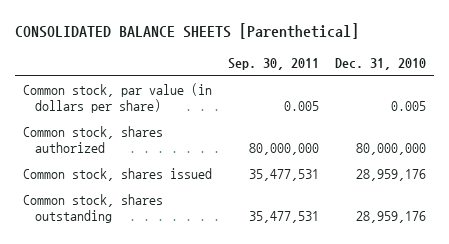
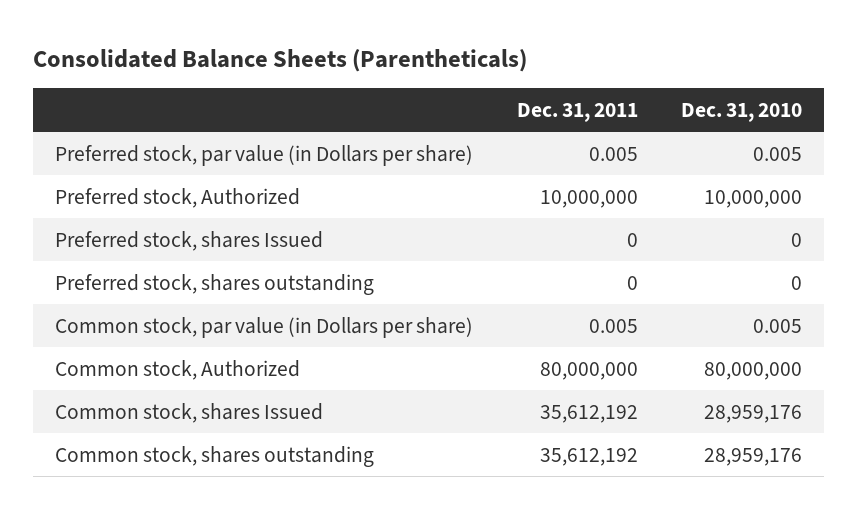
[14,22,359,39] CONSOLIDATED BALANCE SHEETS [Parenthetical] -> [33,48,528,72] Consolidated Balance Sheets (Parentheticals)
[227,58,319,71] Sep. 30, 2011 -> none
none -> [516,102,638,122] Dec. 31, 2011
none -> [55,144,474,166] Preferred stock, par value (in Dollars per share)
none -> [55,187,301,208] Preferred stock, Authorized
none -> [55,230,324,251] Preferred stock, shares Issued
none -> [55,273,375,295] Preferred stock, shares outstanding
[22,83,212,114] Common stock, par value (in dollars per share) -> [55,316,474,338] Common stock, par value (in Dollars per share)
[22,126,163,154] Common stock, shares authorized -> [55,359,301,380] Common stock, Authorized
[22,168,212,182] Common stock, shares issued -> [55,402,324,423] Common stock, shares Issued

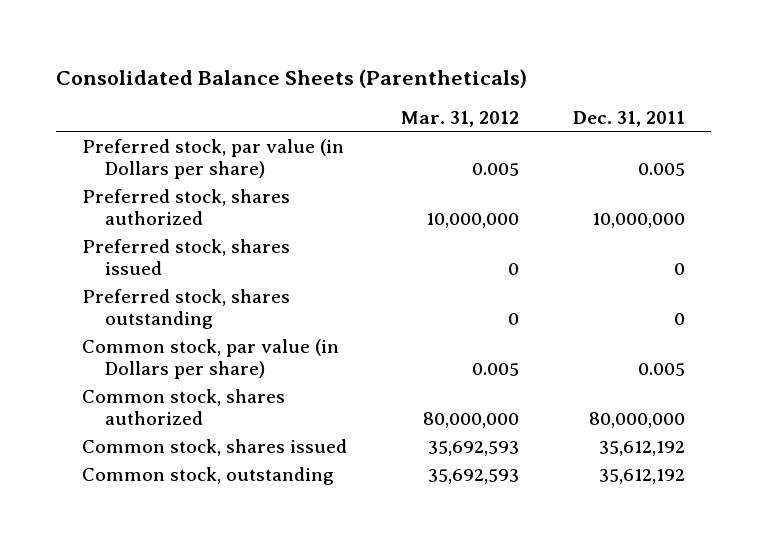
[680,102,802,122] Dec. 31, 2010 -> none
none -> [400,111,519,128] Mar. 31, 2012
[55,187,301,208] Preferred stock, Authorized -> [82,189,291,226] Preferred stock, shares authorized
[55,230,324,251] Preferred stock, shares Issued -> [82,239,291,276] Preferred stock, shares issued
[55,359,301,380] Common stock, Authorized -> [82,389,286,426] Common stock, shares authorized
[55,402,324,423] Common stock, shares Issued -> [82,439,348,457] Common stock, shares issued
[55,445,375,467] Common stock, shares outstanding -> [82,467,335,486] Common stock, outstanding

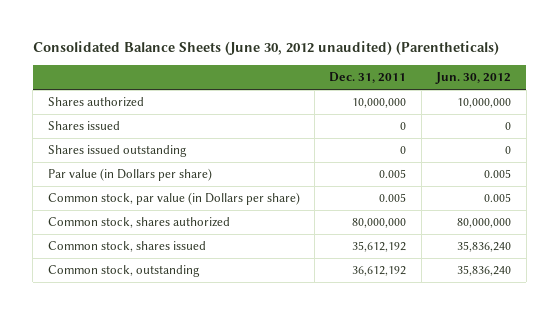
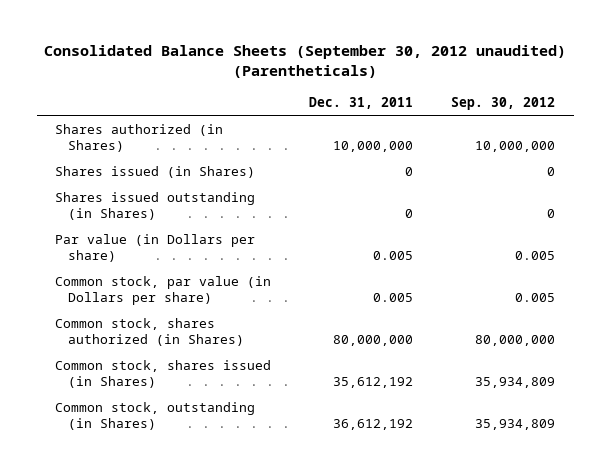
[32,41,499,56] Consolidated Balance Sheets (June 30, 2012 unaudited) (Parentheticals) -> [44,45,567,79] Consolidated Balance Sheets (September 30, 2012 unaudited) (Parentheticals)
[435,72,512,85] Jun. 30, 2012 -> none
none -> [451,96,556,110] Sep. 30, 2012
[47,97,144,108] Shares authorized -> [55,123,224,152] Shares authorized (in Shares)
[47,121,120,131] Shares issued -> [55,165,256,178] Shares issued (in Shares)
[47,145,187,158] Shares issued outstanding -> [55,191,256,220] Shares issued outstanding (in Shares)
[47,217,230,229] Common stock, shares authorized -> [55,317,245,346] Common stock, shares authorized (in Shares)
[47,241,206,253] Common stock, shares issued -> [55,359,272,388] Common stock, shares issued (in Shares)
[47,265,200,278] Common stock, outstanding -> [55,401,256,430] Common stock, outstanding (in Shares)

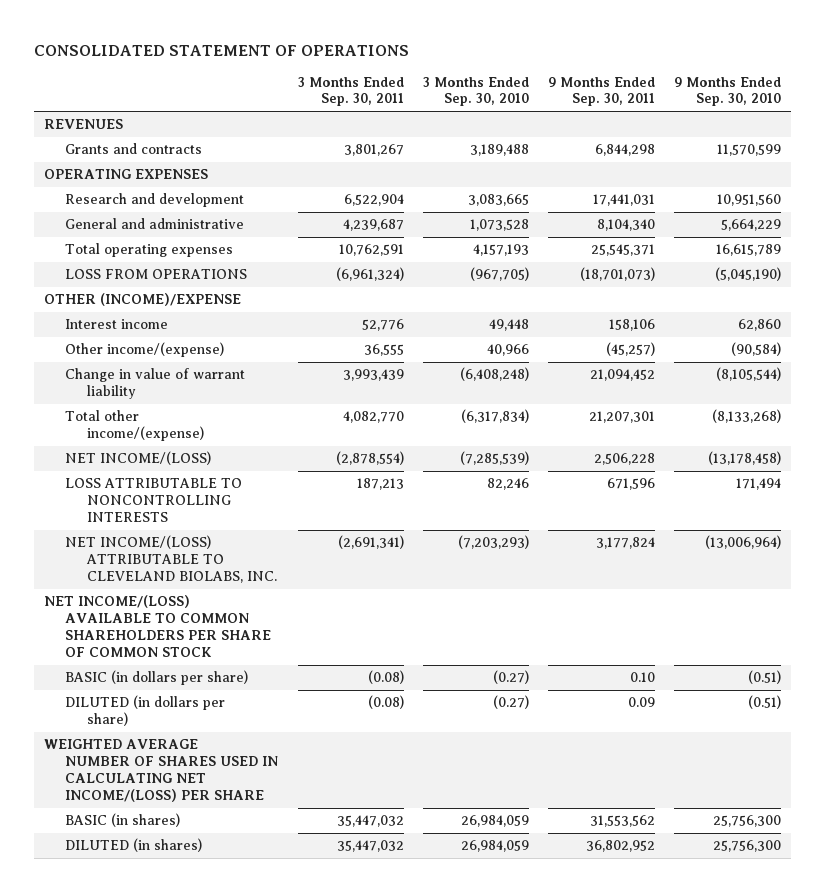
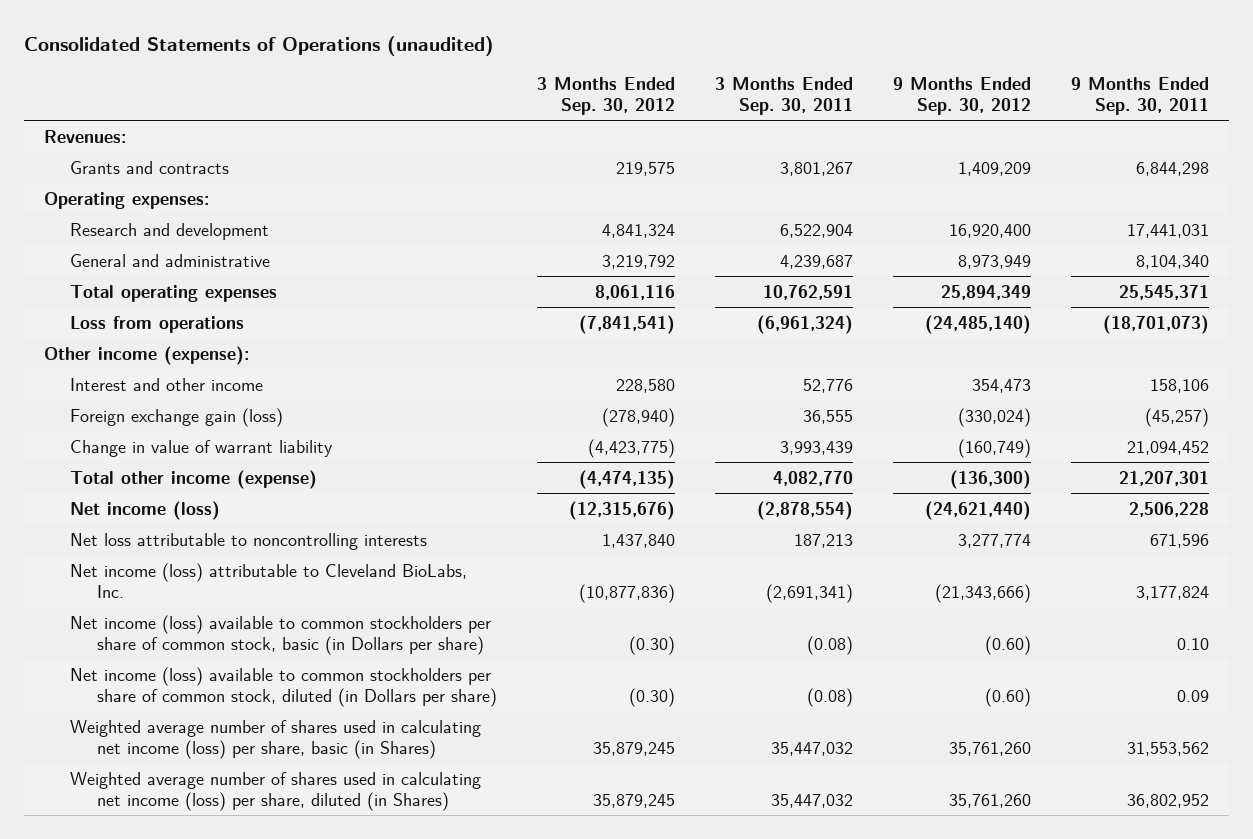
[34,44,410,56] CONSOLIDATED STATEMENT OF OPERATIONS -> [23,35,494,56] Consolidated Statements of Operations (unaudited)
[422,76,529,107] 3 Months Ended Sep. 30, 2010 -> none
[674,76,782,107] 9 Months Ended Sep. 30, 2010 -> none
none -> [536,76,675,115] 3 Months Ended Sep. 30, 2012
none -> [893,76,1032,115] 9 Months Ended Sep. 30, 2012
[43,119,123,130] REVENUES -> [43,129,126,143] Revenues:
[43,169,208,180] OPERATING EXPENSES -> [43,191,209,209] Operating expenses:
[65,269,248,280] LOSS FROM OPERATIONS -> [70,315,245,333] Loss from operations
[43,293,241,307] OTHER (INCOME)/EXPENSE -> [43,345,249,365] Other income (expense):
[65,319,169,330] Interest income -> [70,377,264,391] Interest and other income
[65,342,225,358] Other income/(expense) -> [70,407,284,427] Foreign exchange gain (loss)
[43,595,272,657] NET INCOME/(LOSS) AVAILABLE TO COMMON SHAREHOLDERS PER SHARE OF COMMON STOCK -> none
[43,739,279,802] WEIGHTED AVERAGE NUMBER OF SHARES USED IN CALCULATING NET INCOME/(LOSS) PER SHARE -> none
[65,410,204,442] Total other income/(expense) -> [70,469,318,489] Total other income (expense)
[65,451,212,466] NET INCOME/(LOSS) -> [70,500,221,520] Net income (loss)
[65,478,243,523] LOSS ATTRIBUTABLE TO NONCONTROLLING INTERESTS -> [70,532,428,550] Net loss attributable to noncontrolling interests
[65,535,277,584] NET INCOME/(LOSS) ATTRIBUTABLE TO CLEVELAND BIOLABS, INC. -> [70,562,468,598] Net income (loss) attributable to Cleveland BioLabs, Inc.
[65,670,249,686] BASIC (in dollars per share) -> [70,614,492,655] Net income (loss) available to common stockholders per share of common stock, basic (in Dollars per share)
[65,695,226,727] DILUTED (in dollars per share) -> [70,666,497,707] Net income (loss) available to common stockholders per share of common stock, diluted (in Dollars per share)
[65,813,181,828] BASIC (in shares) -> [70,719,482,759] Weighted average number of shares used in calculating net income (loss) per share, basic (in Shares)
[65,838,203,853] DILUTED (in shares) -> [70,771,482,811] Weighted average number of shares used in calculating net income (loss) per share, diluted (in Shares)

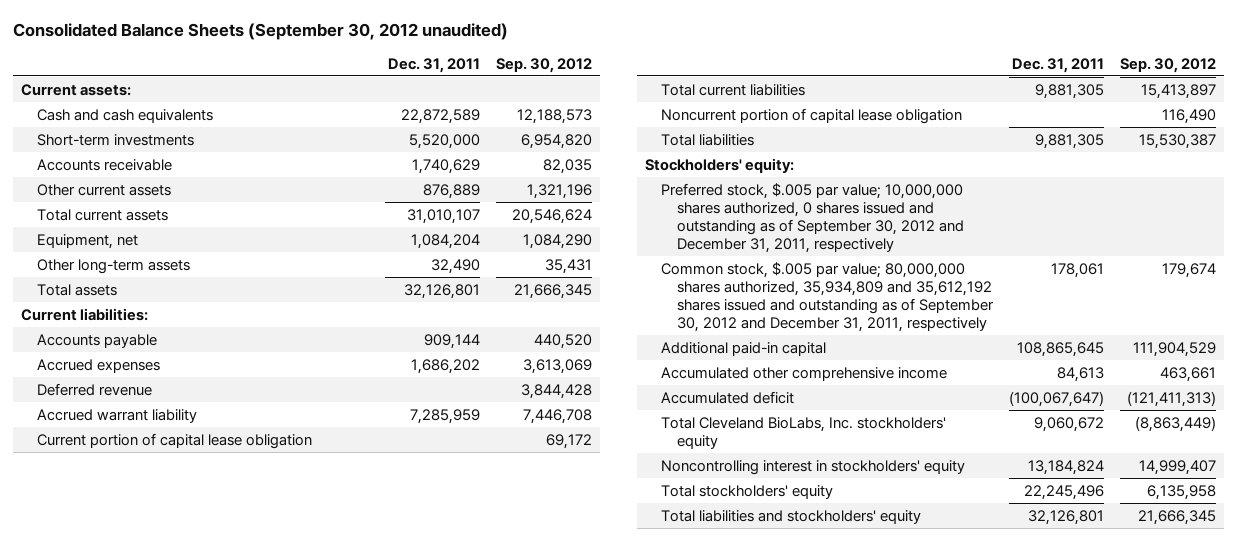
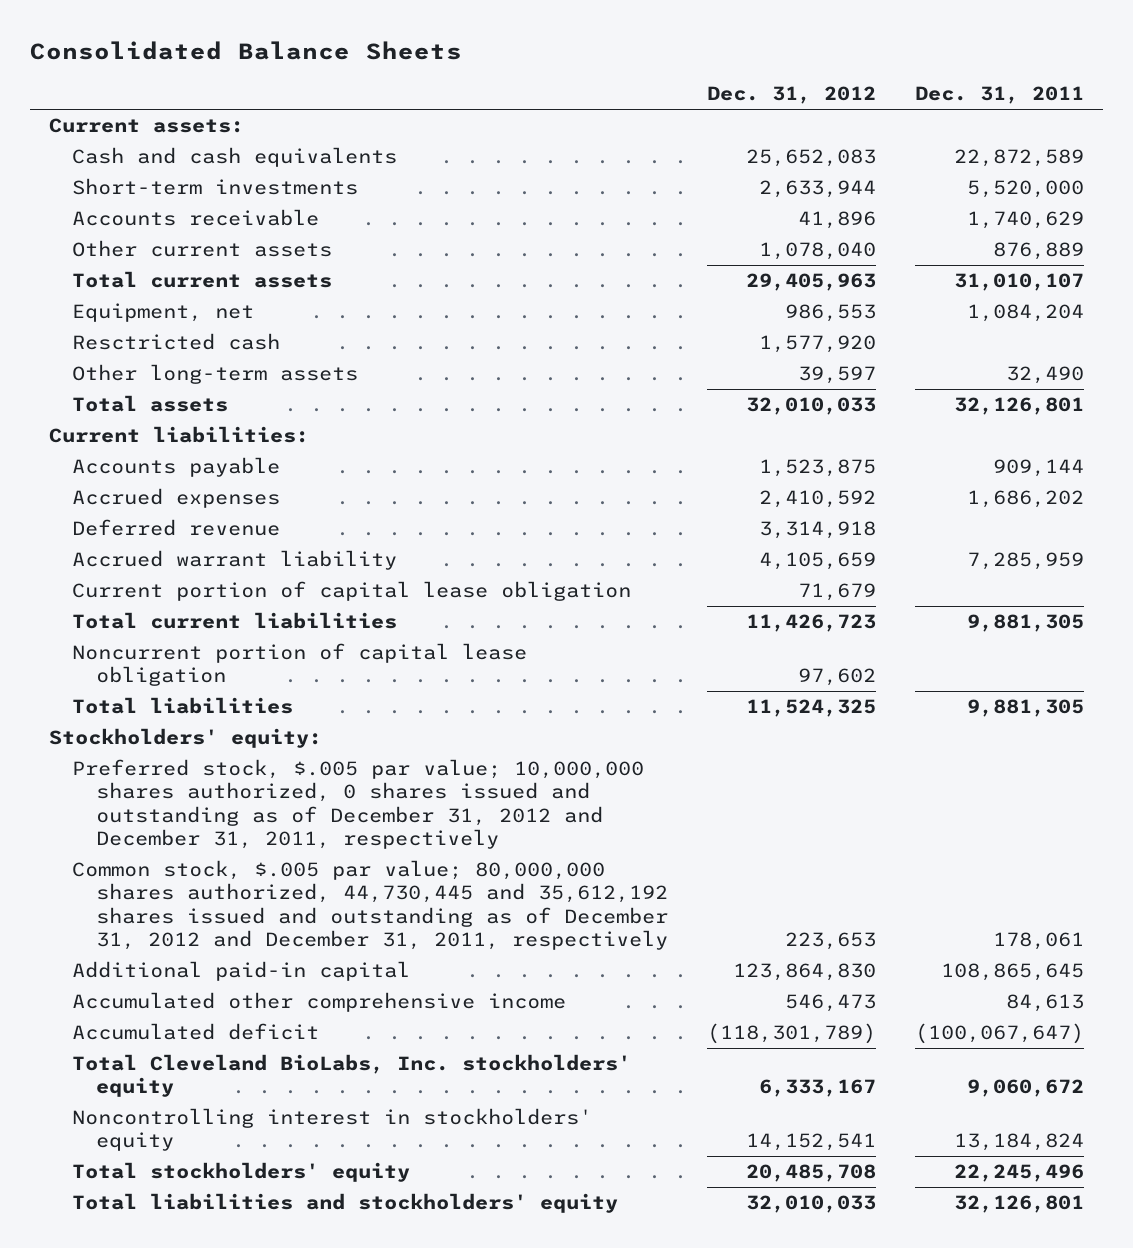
[12,23,508,41] Consolidated Balance Sheets (September 30, 2012 unaudited) -> [29,41,462,61] Consolidated Balance Sheets
[495,57,592,73] Sep. 30, 2012 -> none
none -> [706,86,876,105] Dec. 31, 2012
none -> [72,333,281,351] Resctricted cash
[660,182,964,254] Preferred stock, $.005 par value; 10,000,000 shares authorized, 0 shares issued and outstanding as of September 30, 2012 and December 31, 2011, respectively -> [72,759,645,849] Preferred stock, $.005 par value; 10,000,000 shares authorized, 0 shares issued and outstanding as of December 31, 2012 and December 31, 2011, respectively
[660,261,994,333] Common stock, $.005 par value; 80,000,000 shares authorized, 35,934,809 and 35,612,192 shares issued and outstanding as of September 30, 2012 and December 31, 2011, respectively -> [72,860,668,950] Common stock, $.005 par value; 80,000,000 shares authorized, 44,730,445 and 35,612,192 shares issued and outstanding as of December 31, 2012 and December 31, 2011, respectively

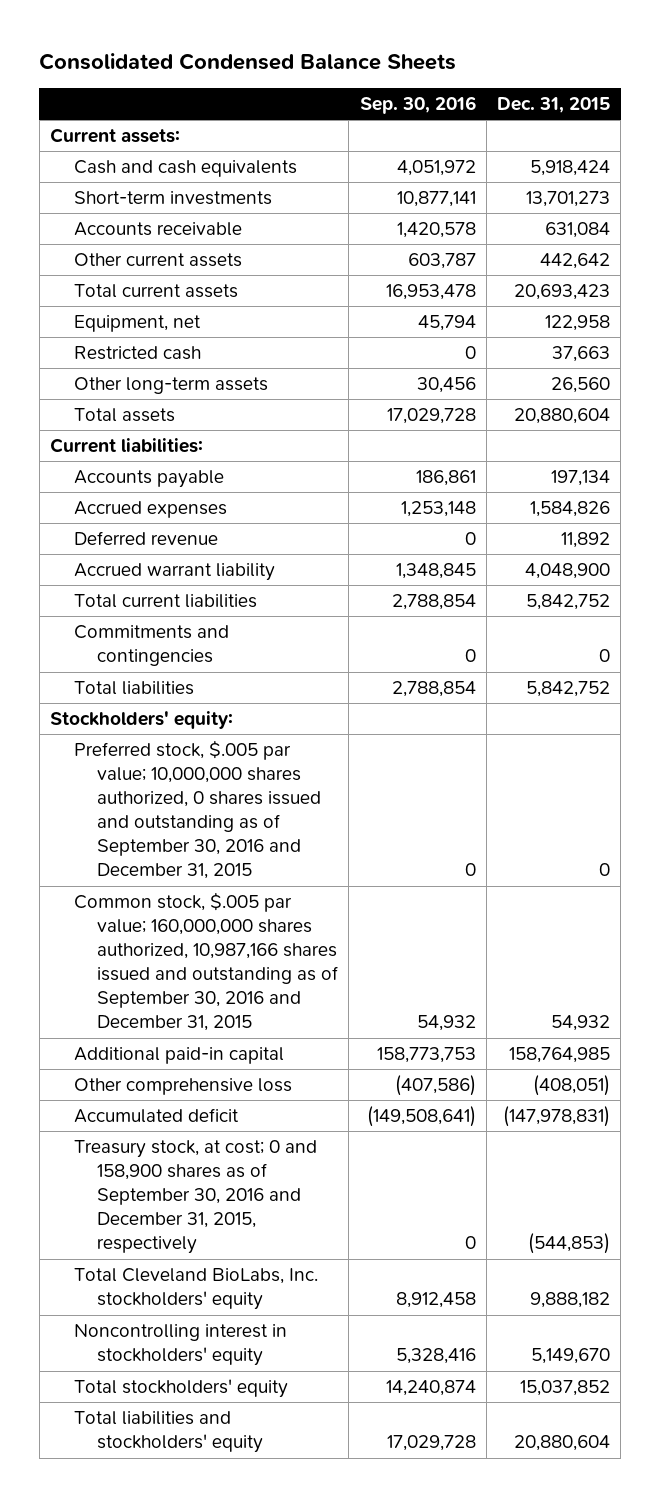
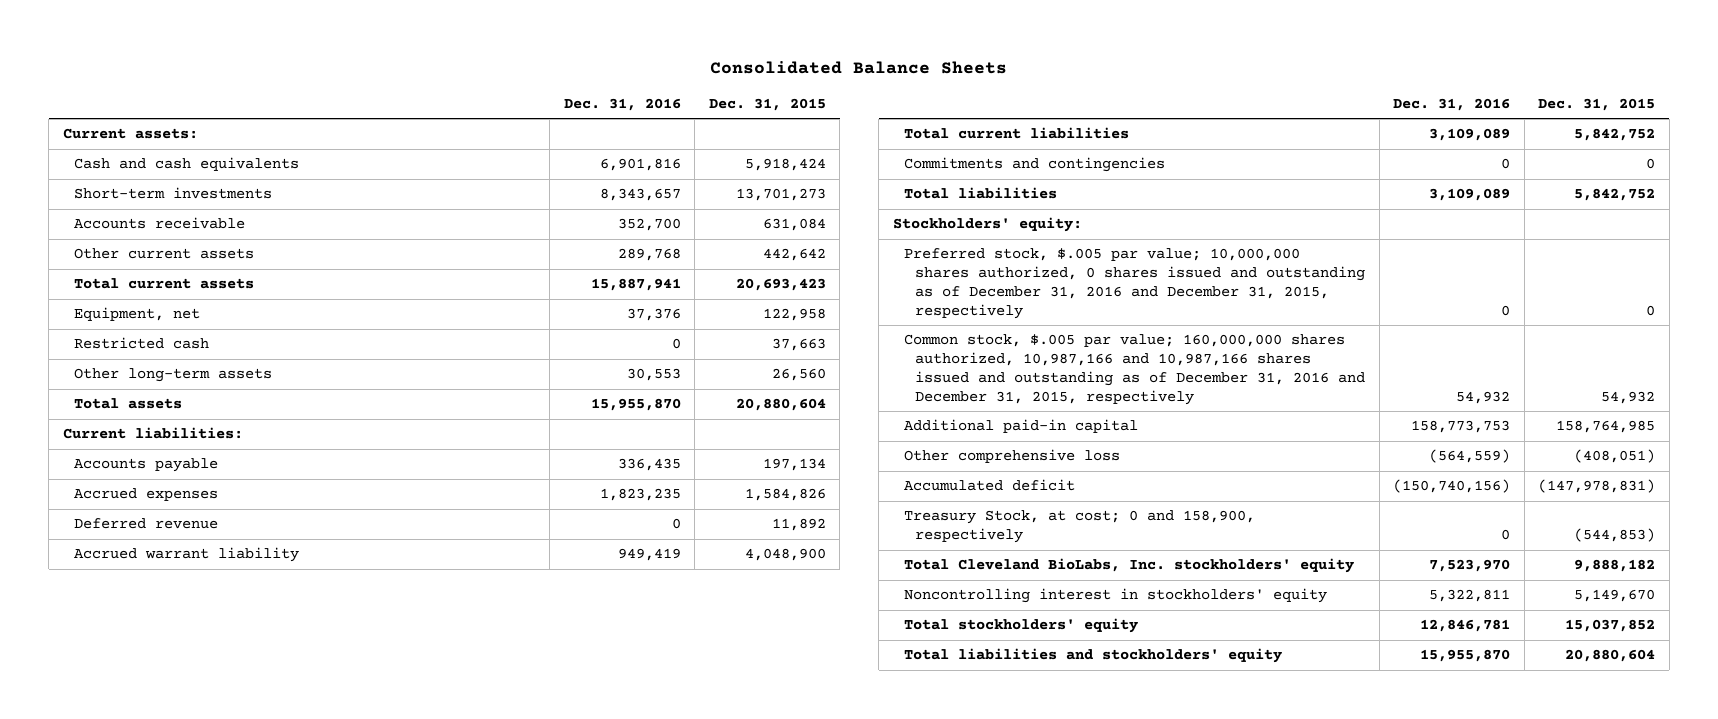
[39,52,457,70] Consolidated Condensed Balance Sheets -> [710,60,1008,74] Consolidated Balance Sheets
[359,96,476,115] Sep. 30, 2016 -> none
none -> [563,97,681,111] Dec. 31, 2016
[73,740,322,880] Preferred stock, $.005 par value; 10,000,000 shares authorized, 0 shares issued and outstanding as of September 30, 2016 and December 31, 2015 -> [903,248,1366,319] Preferred stock, $.005 par value; 10,000,000 shares authorized, 0 shares issued and outstanding as of December 31, 2016 and December 31, 2015, respectively
[73,892,339,1032] Common stock, $.005 par value; 160,000,000 shares authorized, 10,987,166 shares issued and outstanding as of September 30, 2016 and December 31, 2015 -> [903,334,1366,405] Common stock, $.005 par value; 160,000,000 shares authorized, 10,987,166 and 10,987,166 shares issued and outstanding as of December 31, 2016 and December 31, 2015, respectively
[73,1140,317,1255] Treasury stock, at cost; 0 and 158,900 shares as of September 30, 2016 and December 31, 2015, respectively -> [903,510,1255,544] Treasury Stock, at cost; 0 and 158,900, respectively

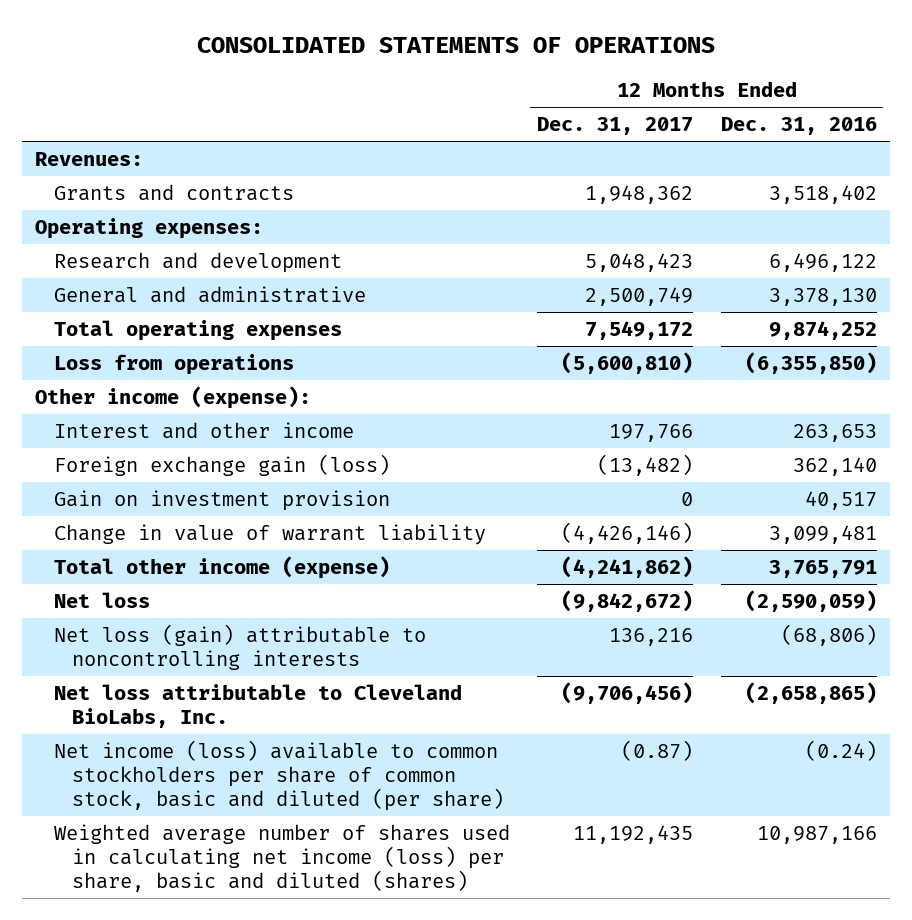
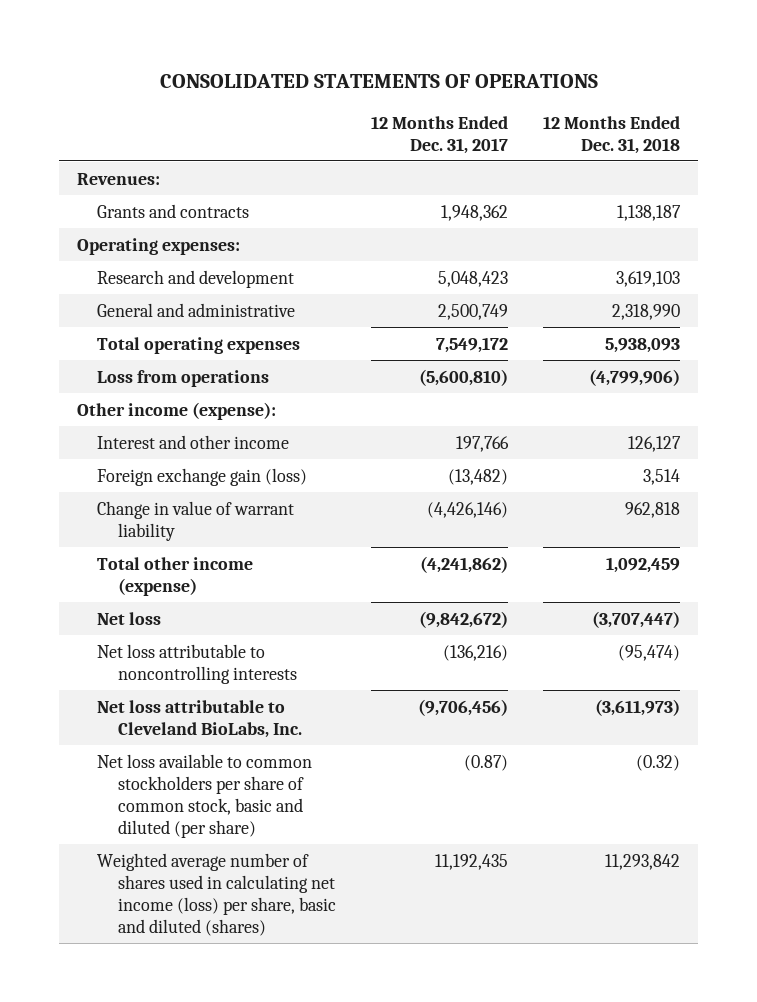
[720,117,877,136] Dec. 31, 2016 -> none
none -> [543,115,681,154] 12 Months Ended Dec. 31, 2018
[53,490,390,512] Gain on investment provision -> none
[53,624,426,671] Net loss (gain) attributable to noncontrolling interests -> [97,643,297,684] Net loss attributable to noncontrolling interests
[609,628,694,647] 136,216 -> [443,644,509,661] (136,216)
[53,740,504,812] Net income (loss) available to common stockholders per share of common stock, basic and diluted (per share) -> [97,753,313,838] Net loss available to common stockholders per share of common stock, basic and diluted (per share)

